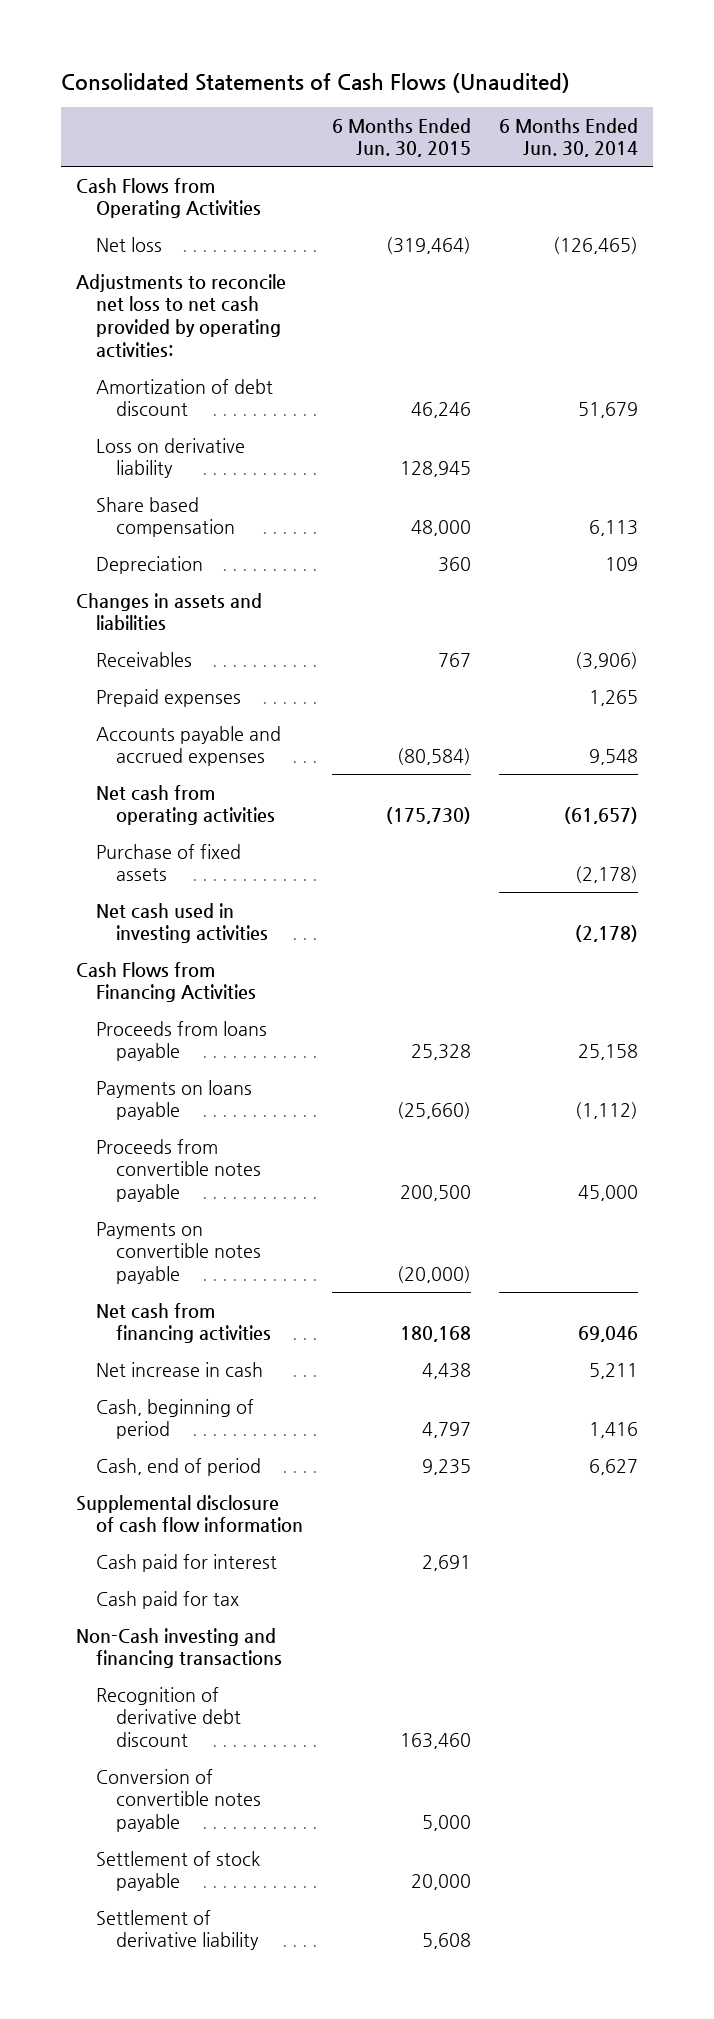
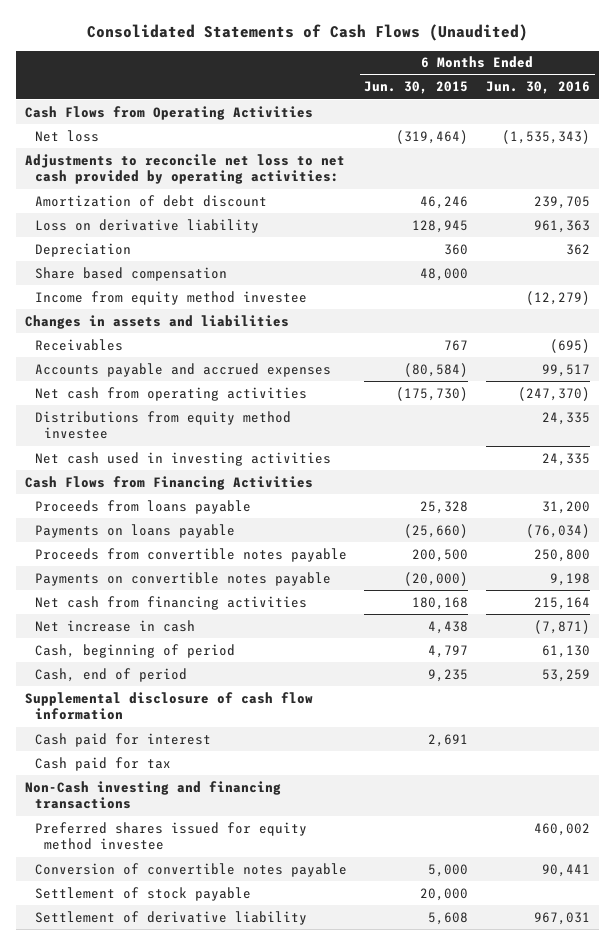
[499,117,639,158] 6 Months Ended Jun. 30, 2014 -> none
none -> [486,81,591,95] Jun. 30, 2016
[95,496,235,538] Share based compensation -> [34,266,227,281] Share based compensation
none -> [34,290,307,305] Income from equity method investee
[95,688,241,707] Prepaid expenses -> none
[95,843,241,882] Purchase of fixed assets -> none
none -> [34,410,291,440] Distributions from equity method investee
[95,1686,241,1748] Recognition of derivative debt discount -> none
none -> [34,821,307,851] Preferred shares issued for equity method investee

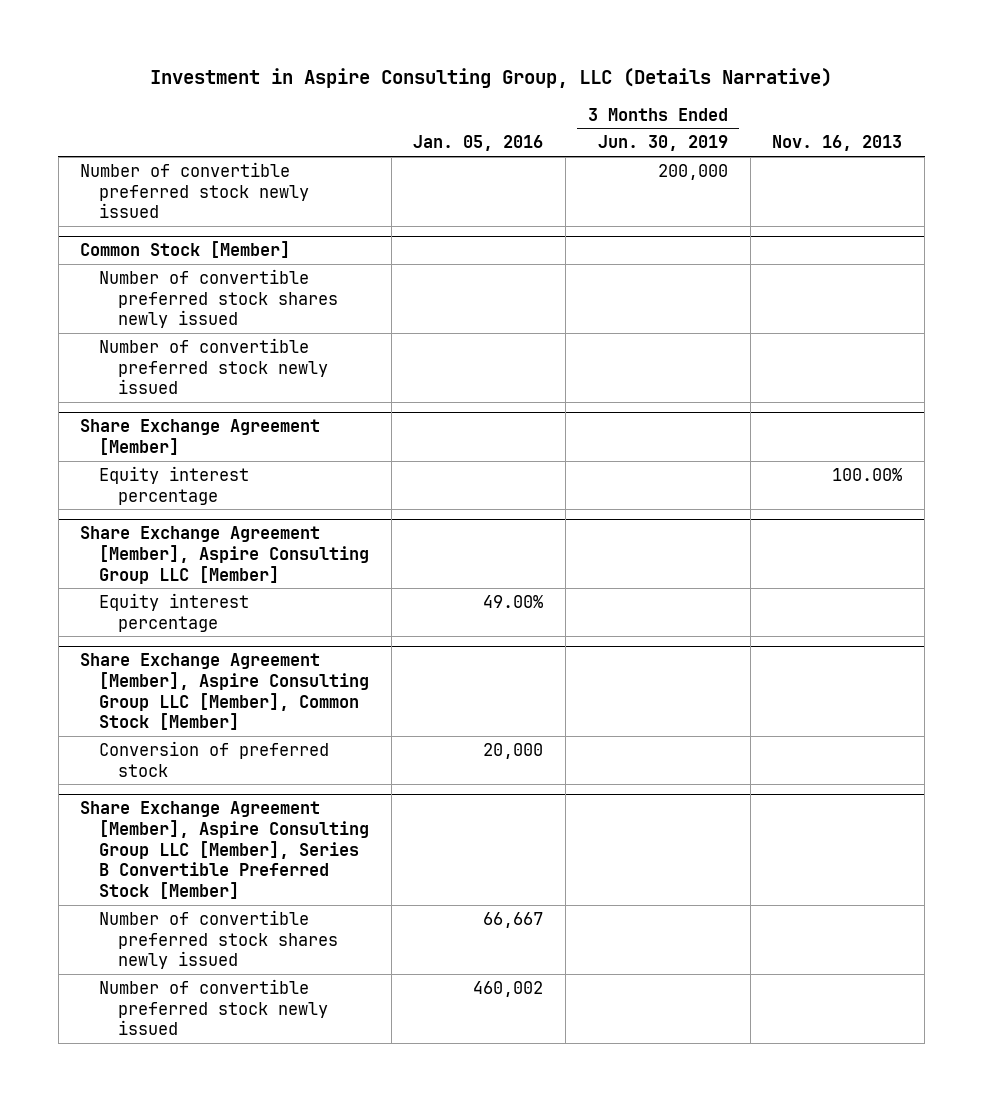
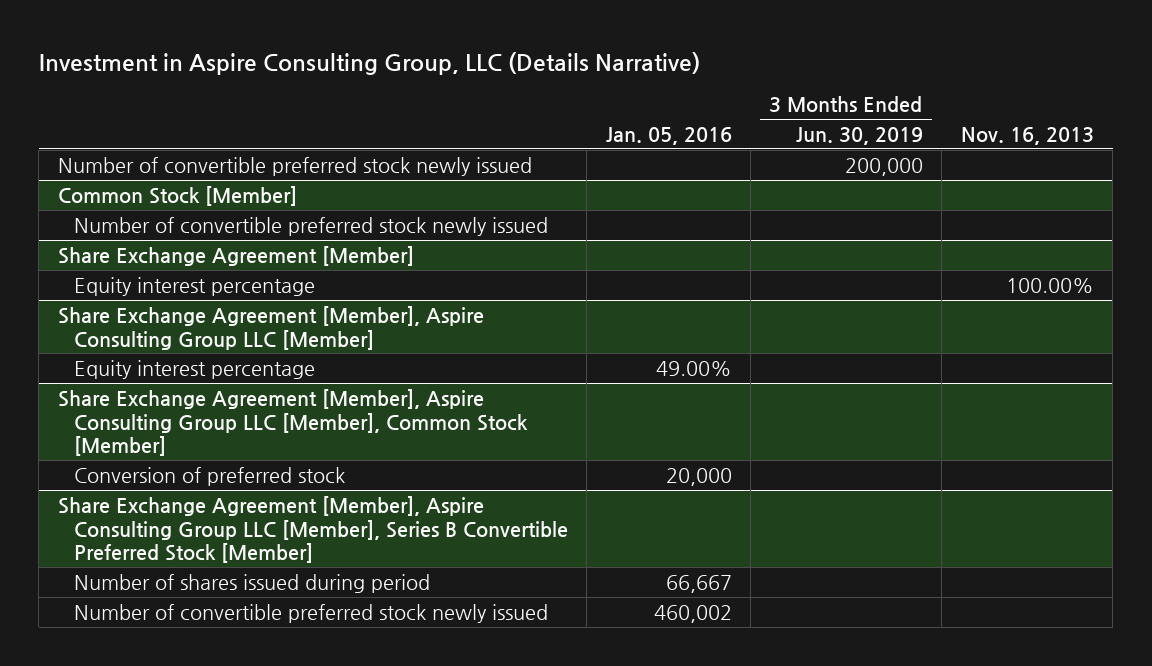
[98,268,338,329] Number of convertible preferred stock shares newly issued -> none
[98,909,338,970] Number of convertible preferred stock shares newly issued -> [73,573,430,593] Number of shares issued during period

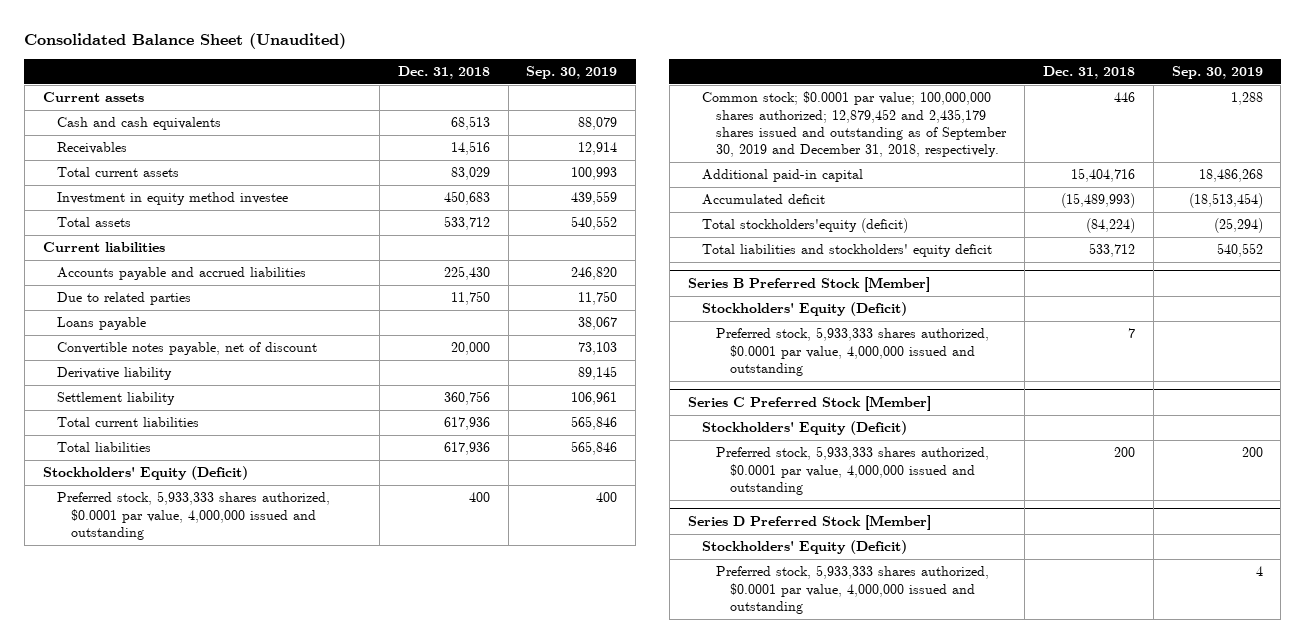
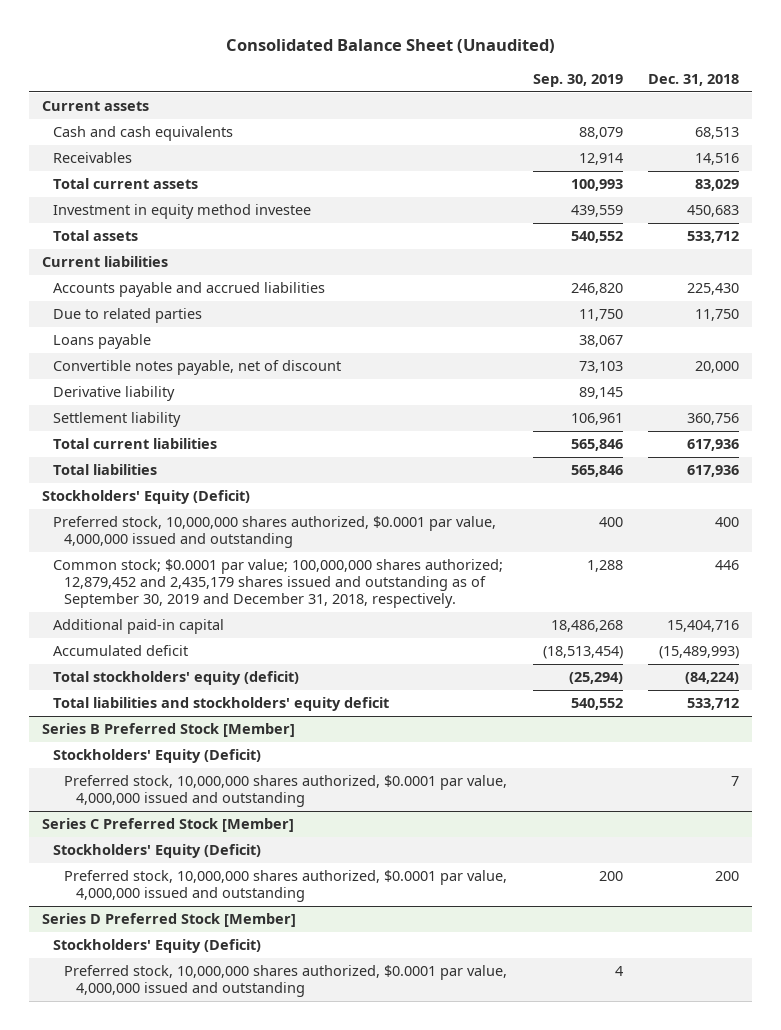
[56,491,330,541] Preferred stock, 5,933,333 shares authorized, $0.0001 par value, 4,000,000 issued and outstanding -> [53,516,497,549] Preferred stock, 10,000,000 shares authorized, $0.0001 par value, 4,000,000 issued and outstanding
[701,218,908,234] Total stockholders'equity (deficit) -> [53,671,300,686] Total stockholders' equity (deficit)
[716,327,990,377] Preferred stock, 5,933,333 shares authorized, $0.0001 par value, 4,000,000 issued and outstanding -> [64,775,508,808] Preferred stock, 10,000,000 shares authorized, $0.0001 par value, 4,000,000 issued and outstanding
[716,446,990,496] Preferred stock, 5,933,333 shares authorized, $0.0001 par value, 4,000,000 issued and outstanding -> [64,870,508,903] Preferred stock, 10,000,000 shares authorized, $0.0001 par value, 4,000,000 issued and outstanding
[716,565,990,615] Preferred stock, 5,933,333 shares authorized, $0.0001 par value, 4,000,000 issued and outstanding -> [64,965,508,998] Preferred stock, 10,000,000 shares authorized, $0.0001 par value, 4,000,000 issued and outstanding

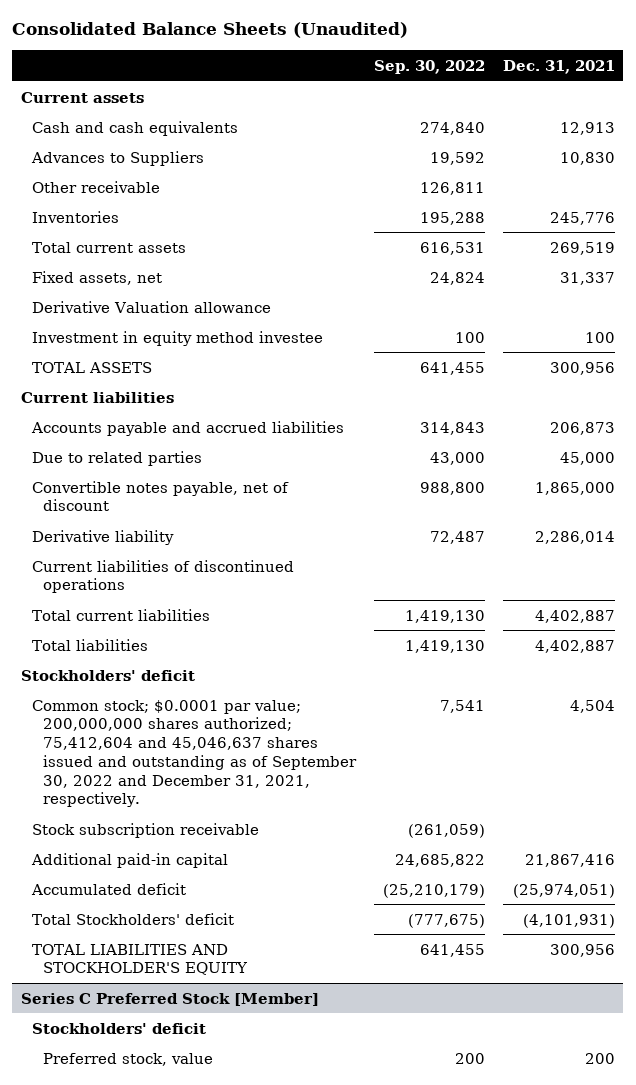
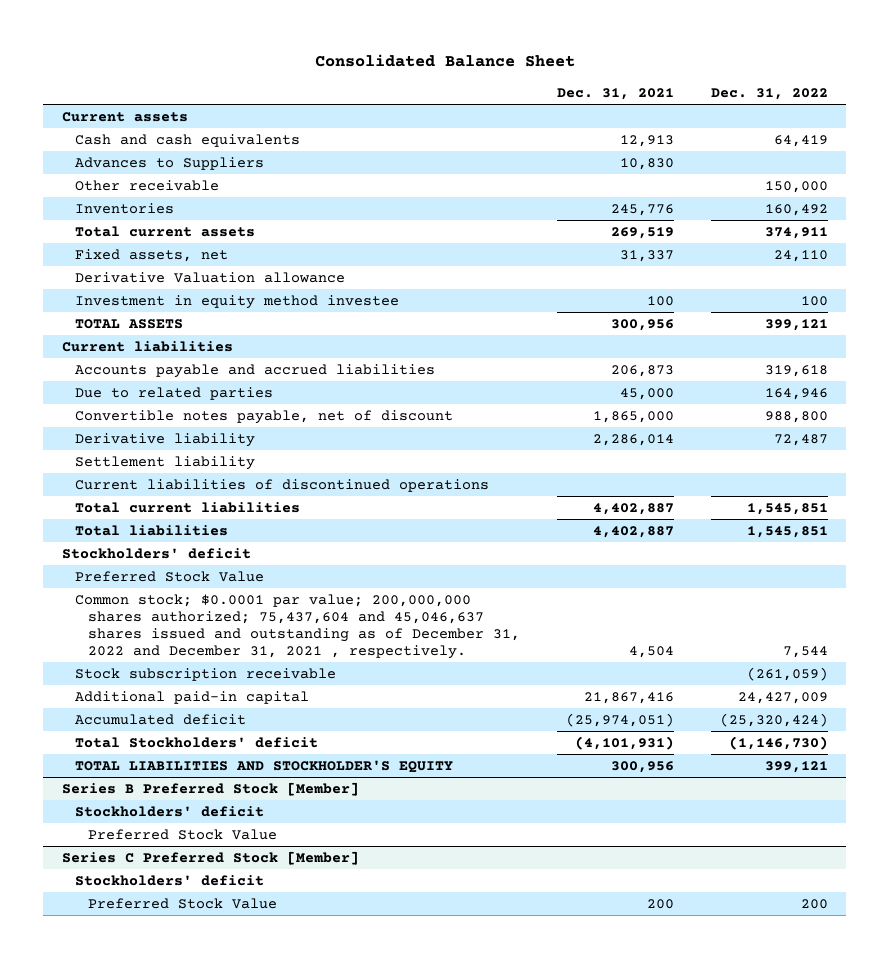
[12,22,409,39] Consolidated Balance Sheets (Unaudited) -> [314,54,575,68] Consolidated Balance Sheet
[373,59,485,74] Sep. 30, 2022 -> none
none -> [710,88,828,101] Dec. 31, 2022
none -> [74,455,255,470] Settlement liability
none -> [74,570,264,582] Preferred Stock Value
[32,699,358,808] Common stock; $0.0001 par value; 200,000,000 shares authorized; 75,412,604 and 45,046,637 shares issued and outstanding as of September 30, 2022 and December 31, 2021, respectively. -> [74,593,520,660] Common stock; $0.0001 par value; 200,000,000 shares authorized; 75,437,604 and 45,046,637 shares issued and outstanding as of December 31, 2022 and December 31, 2021 , respectively.
none -> [61,781,359,796] Series B Preferred Stock [Member]
none -> [74,805,264,817] Stockholders' deficit
none -> [87,828,277,840] Preferred Stock Value
[43,1052,214,1066] Preferred stock, value -> [87,897,277,909] Preferred Stock Value

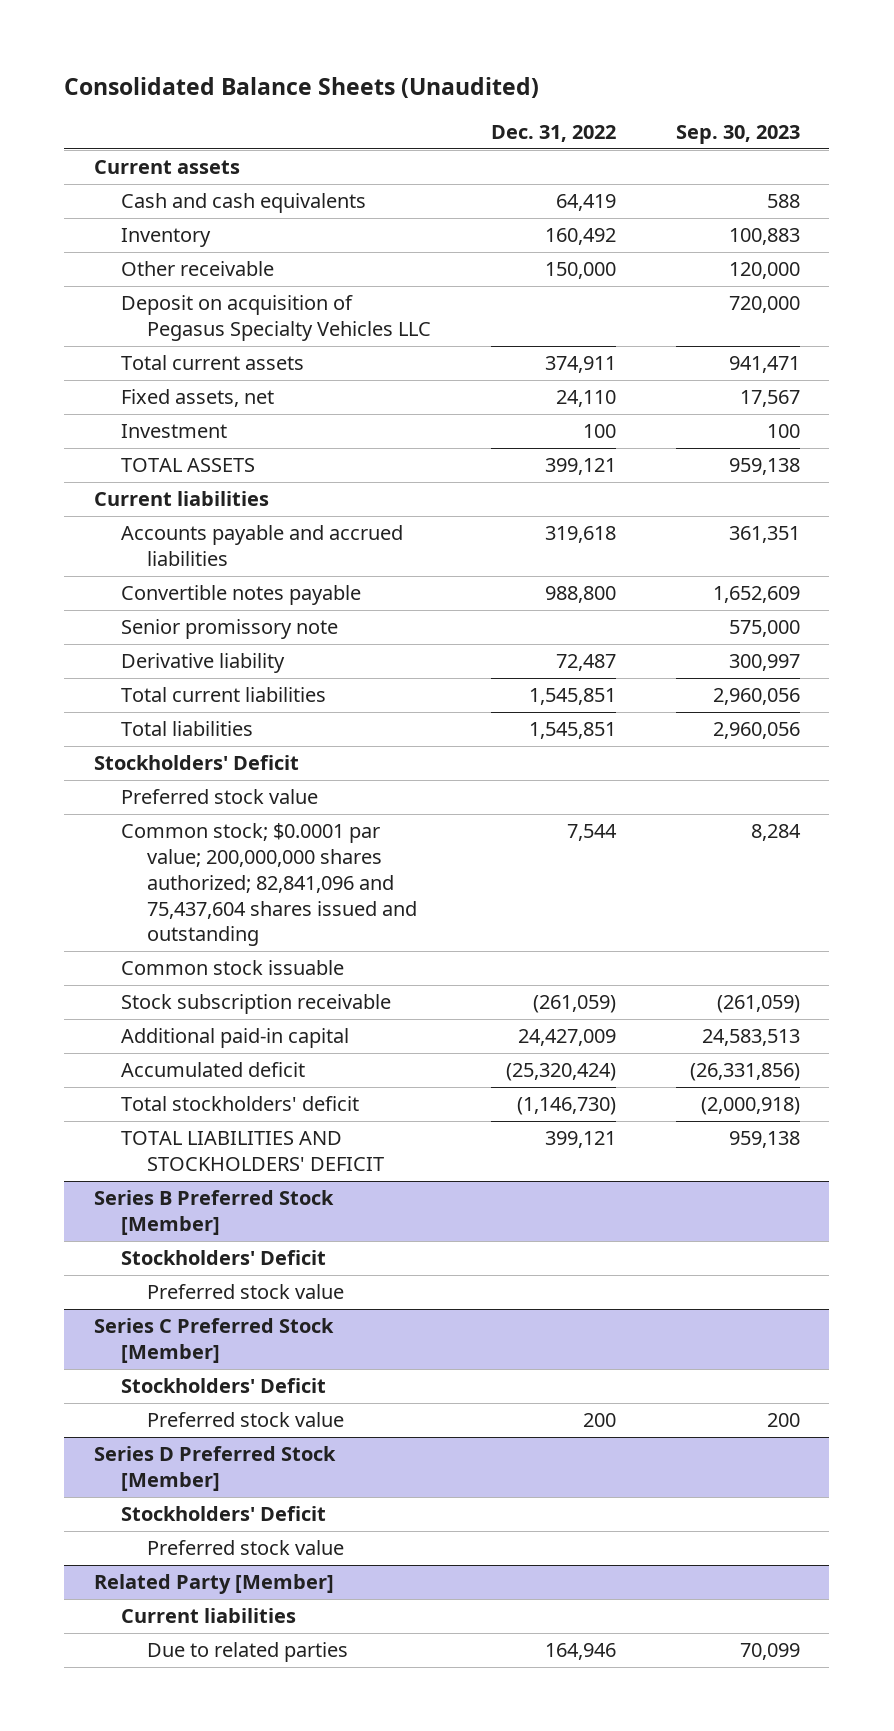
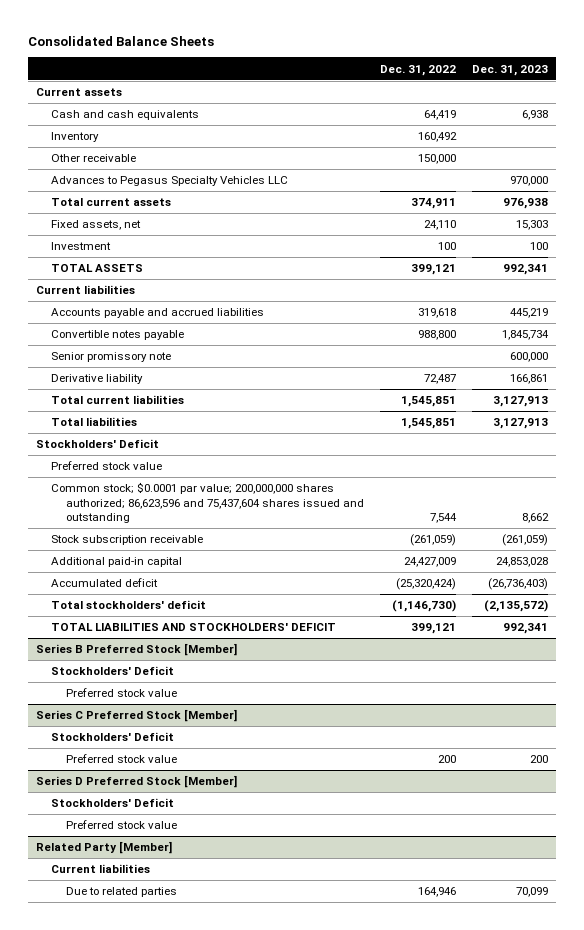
[64,77,540,99] Consolidated Balance Sheets (Unaudited) -> [28,36,215,47] Consolidated Balance Sheets
[675,125,800,145] Sep. 30, 2023 -> none
none -> [471,64,548,76] Dec. 31, 2023
[120,295,432,341] Deposit on acquisition of Pegasus Specialty Vehicles LLC -> none
none -> [50,176,288,187] Advances to Pegasus Specialty Vehicles LLC
[120,960,344,976] Common stock issuable -> none
[120,823,418,947] Common stock; $0.0001 par value; 200,000,000 shares authorized; 82,841,096 and 75,437,604 shares issued and outstanding -> [50,482,364,524] Common stock; $0.0001 par value; 200,000,000 shares authorized; 86,623,596 and 75,437,604 shares issued and outstanding

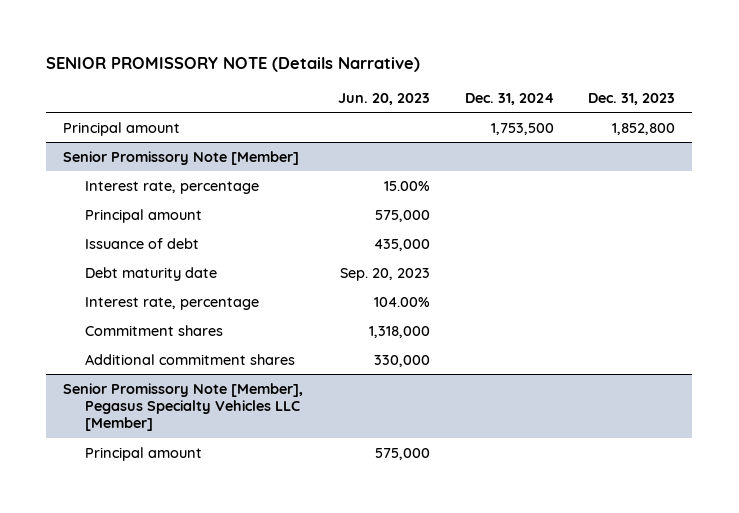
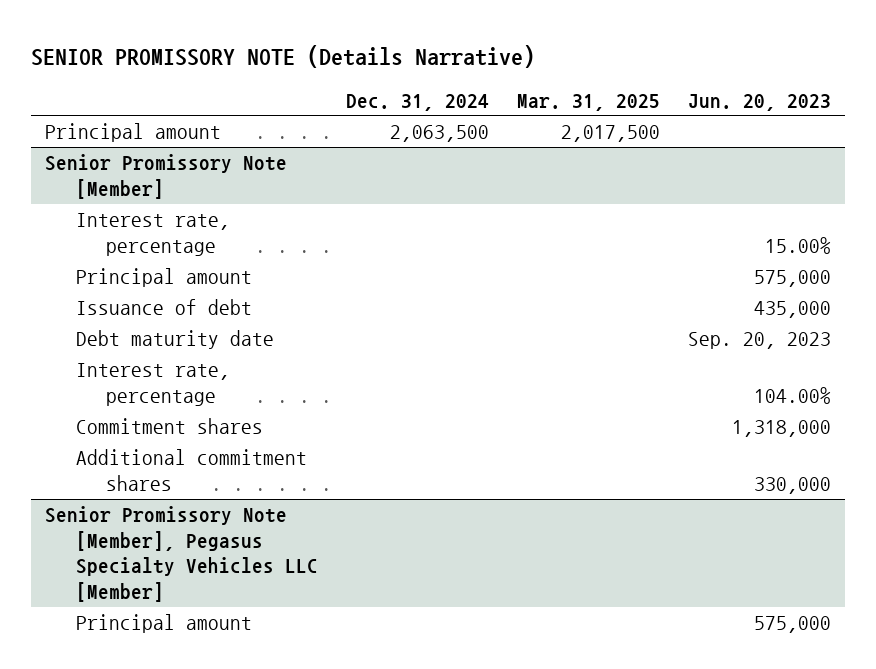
[588,92,676,105] Dec. 31, 2023 -> none
none -> [516,93,660,111] Mar. 31, 2025
[490,122,554,135] 1,753,500 -> [389,125,489,143] 2,063,500

